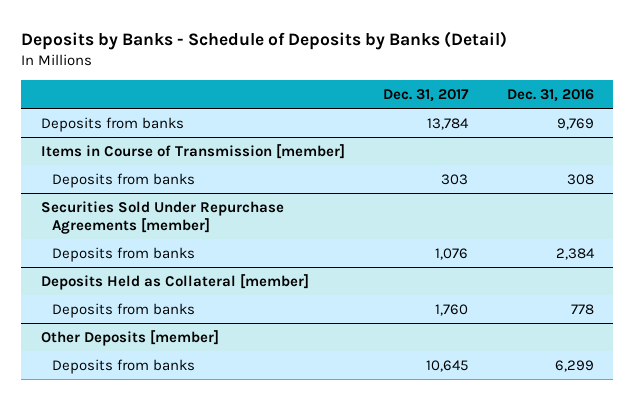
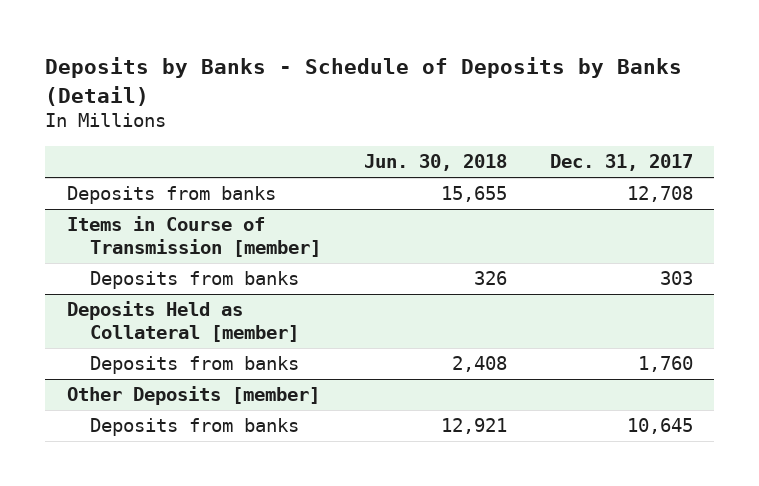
[506,89,594,103] Dec. 31, 2016 -> none
none -> [363,154,507,172] Jun. 30, 2018
[427,117,470,130] 13,784 -> [626,186,693,203] 12,708
[40,200,284,234] Securities Sold Under Repurchase Agreements [member] -> none
[52,246,196,262] Deposits from banks -> none

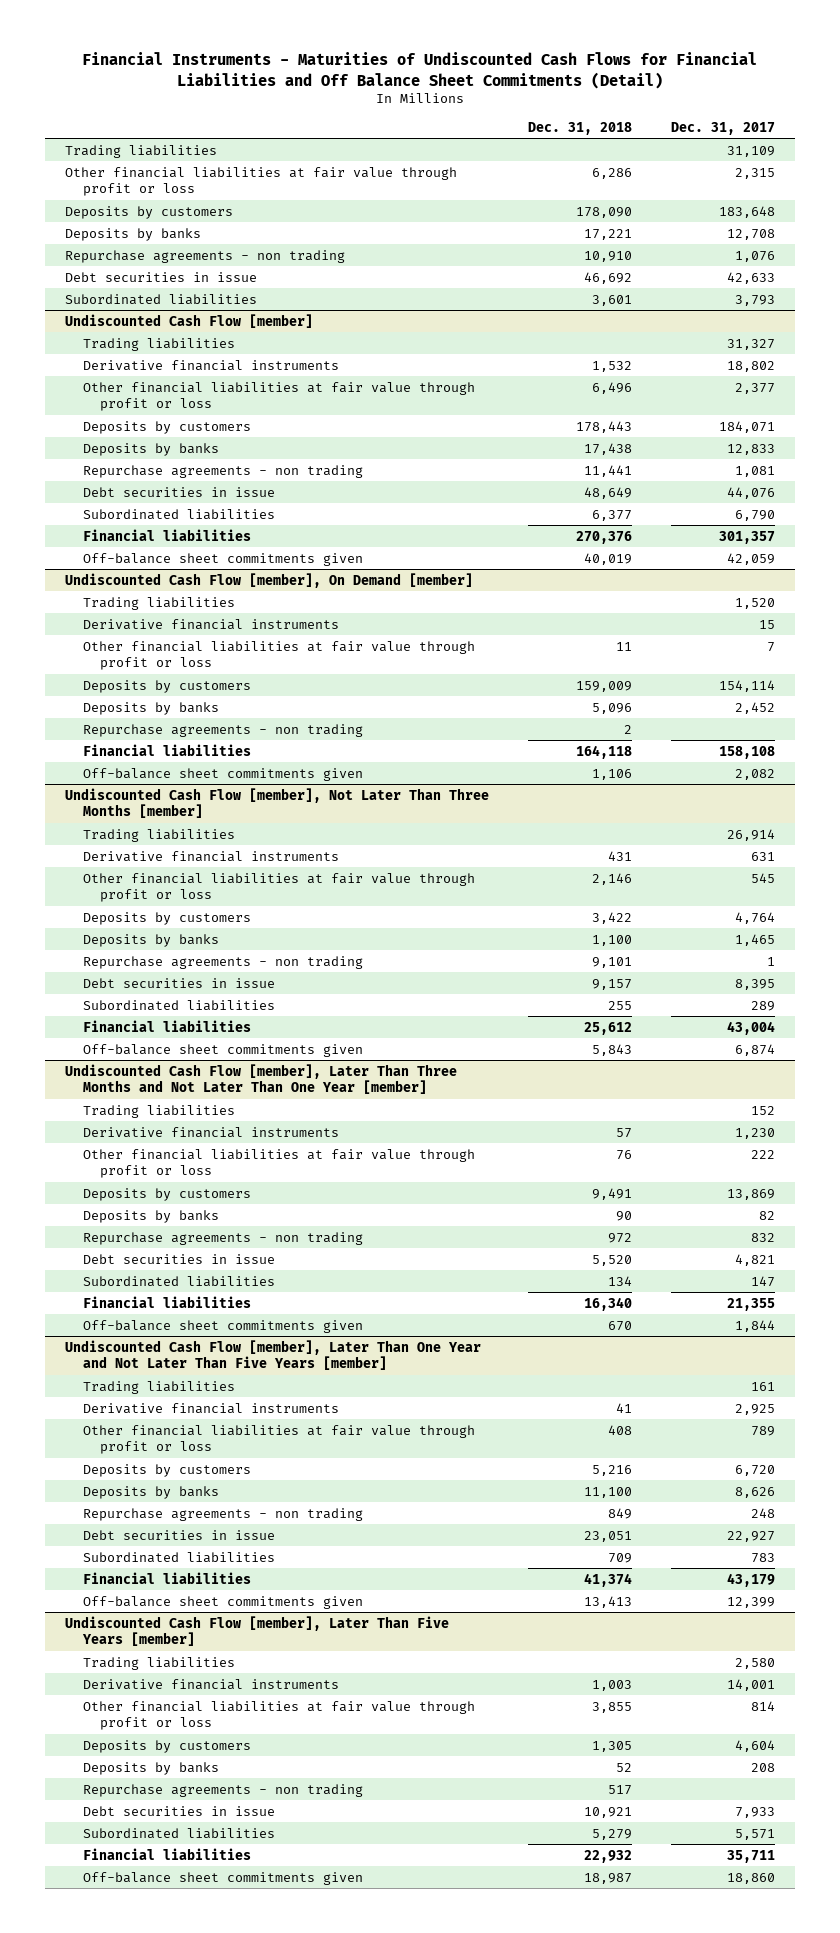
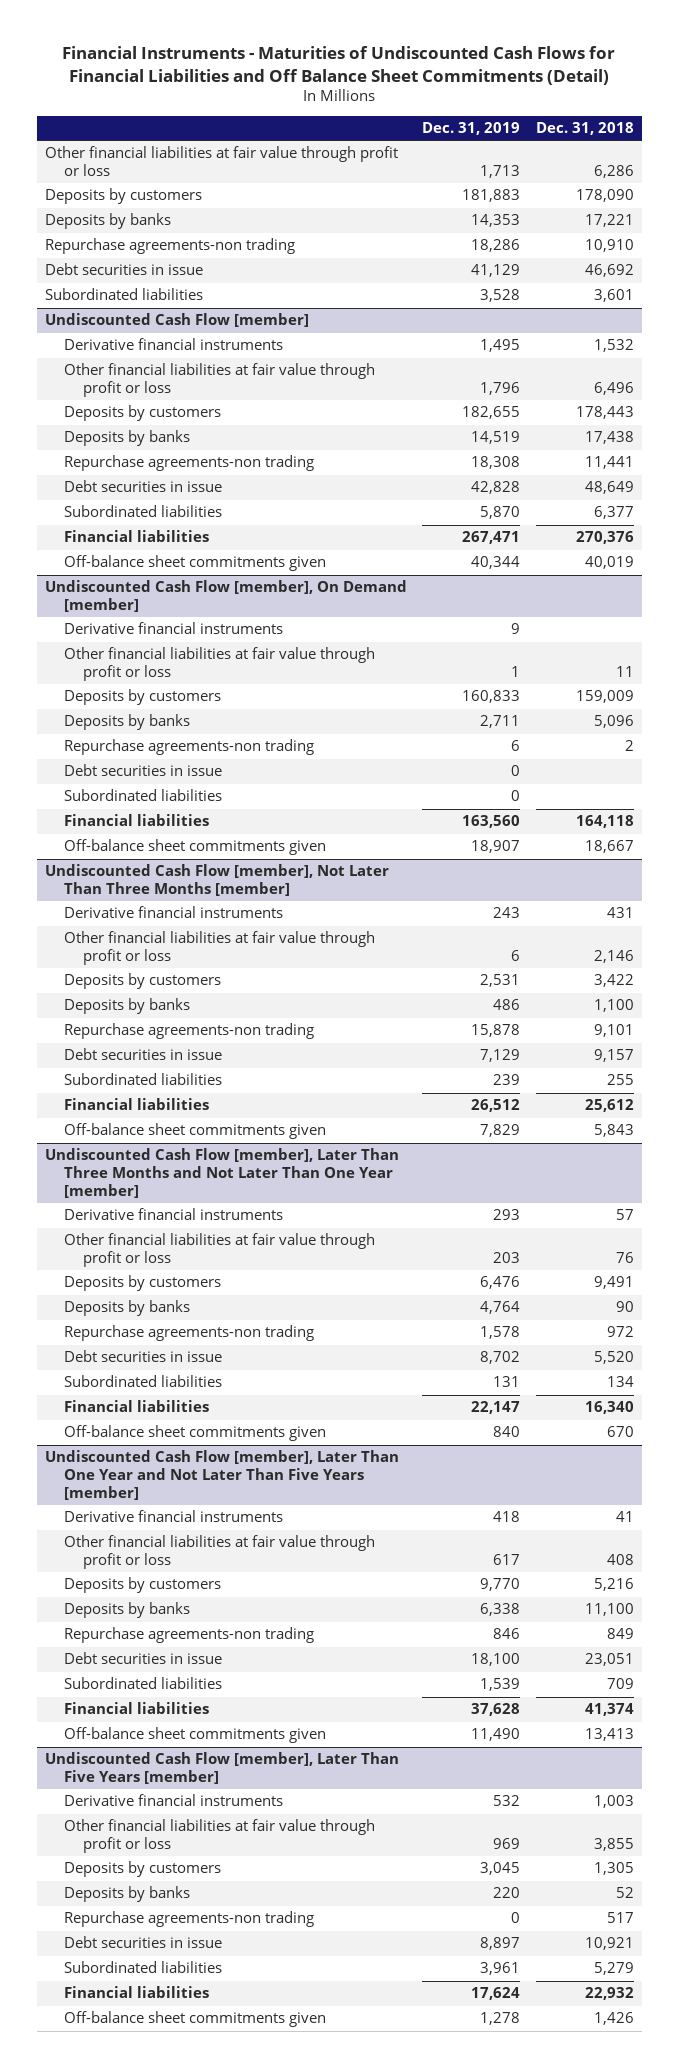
[671,122,776,136] Dec. 31, 2017 -> none
none -> [422,122,521,136] Dec. 31, 2019
[64,144,217,158] Trading liabilities -> none
[64,249,345,263] Repurchase agreements - non trading -> [44,238,295,255] Repurchase agreements-non trading
[82,337,235,351] Trading liabilities -> none
[82,464,363,478] Repurchase agreements - non trading -> [63,455,314,472] Repurchase agreements-non trading
[82,596,235,610] Trading liabilities -> none
[82,723,363,737] Repurchase agreements - non trading -> [63,739,314,756] Repurchase agreements-non trading
none -> [63,764,222,777] Debt securities in issue
none -> [63,789,222,802] Subordinated liabilities
[591,768,632,780] 1,106 -> [584,840,634,854] 18,667
[82,828,235,842] Trading liabilities -> none
[82,955,363,969] Repurchase agreements - non trading -> [63,1023,314,1040] Repurchase agreements-non trading
[82,1104,235,1118] Trading liabilities -> none
[82,1231,363,1245] Repurchase agreements - non trading -> [63,1325,314,1342] Repurchase agreements-non trading
[82,1380,235,1394] Trading liabilities -> none
[82,1507,363,1521] Repurchase agreements - non trading -> [63,1627,314,1644] Repurchase agreements-non trading
[82,1656,235,1670] Trading liabilities -> none
[82,1783,363,1797] Repurchase agreements - non trading -> [63,1911,314,1928] Repurchase agreements-non trading
[583,1872,632,1884] 18,987 -> [593,2012,634,2026] 1,426

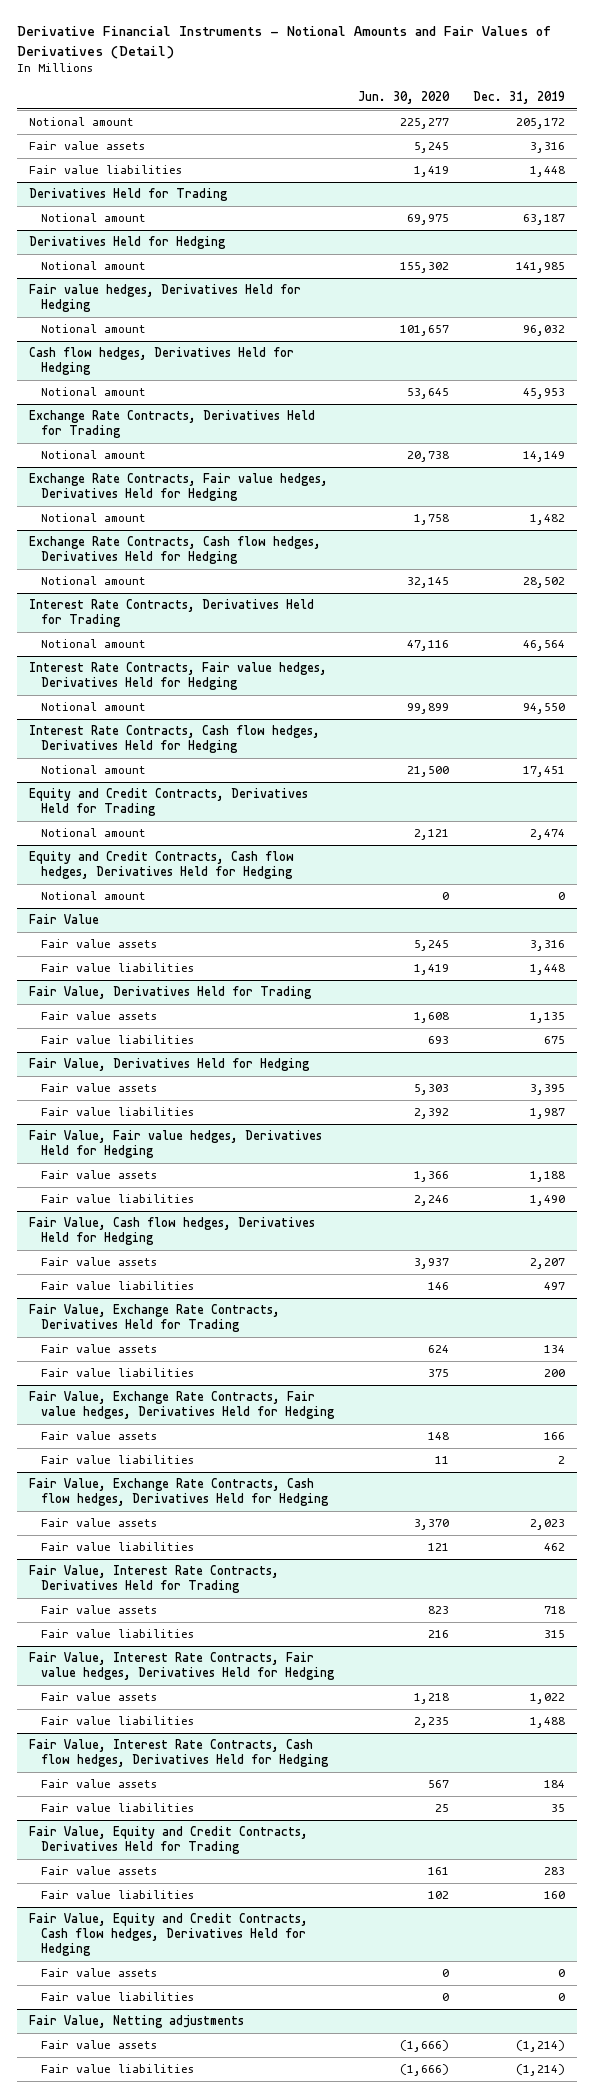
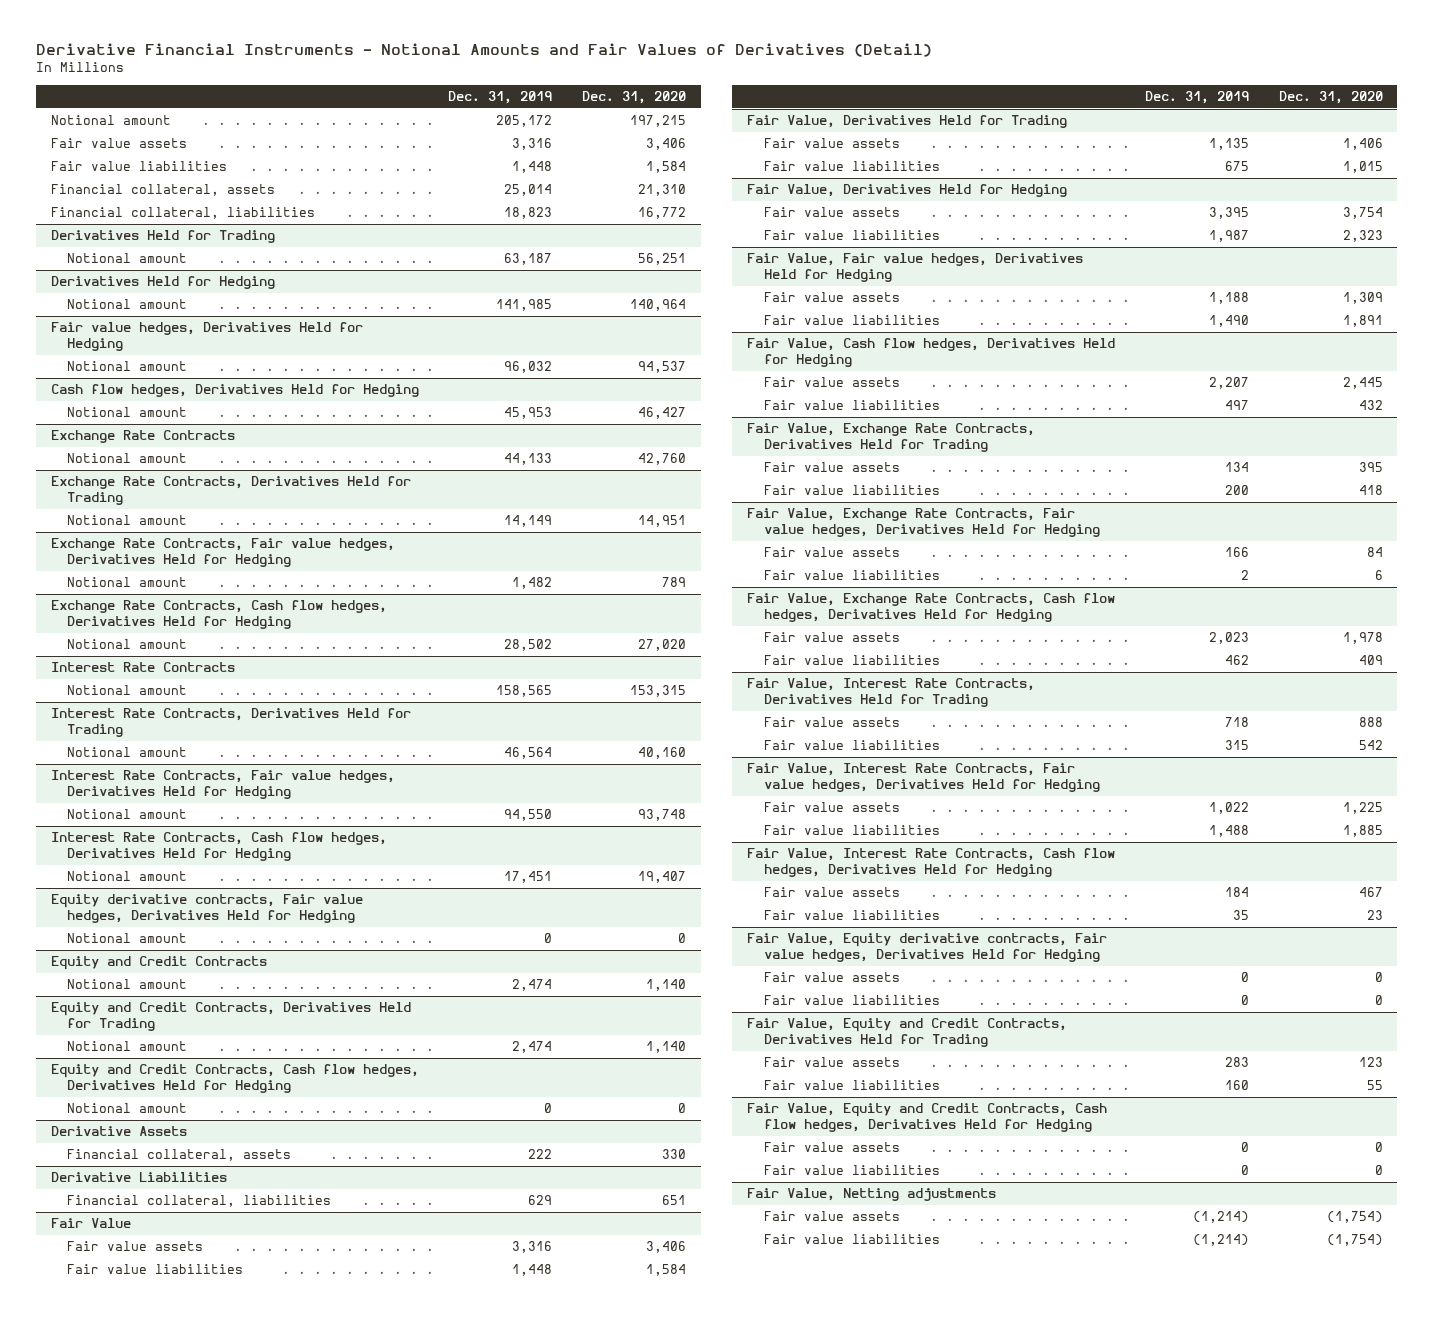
[357,91,450,105] Jun. 30, 2020 -> none
none -> [582,90,687,104] Dec. 31, 2020
none -> [50,184,275,197] Financial collateral, assets
none -> [50,207,315,220] Financial collateral, liabilities
none -> [50,430,235,444] Exchange Rate Contracts
none -> [67,453,188,464] Notional amount
none -> [50,662,235,673] Interest Rate Contracts
none -> [67,685,188,696] Notional amount
none -> [50,894,363,924] Equity derivative contracts, Fair value hedges, Derivatives Held for Hedging
none -> [67,933,188,944] Notional amount
none -> [50,956,267,971] Equity and Credit Contracts
none -> [67,979,188,990] Notional amount
none -> [50,1126,187,1137] Derivative Assets
none -> [67,1149,292,1162] Financial collateral, assets
none -> [50,1172,227,1183] Derivative Liabilities
none -> [67,1195,332,1208] Financial collateral, liabilities
none -> [747,933,1108,963] Fair Value, Equity derivative contracts, Fair value hedges, Derivatives Held for Hedging
none -> [763,972,900,983] Fair value assets
none -> [763,995,940,1006] Fair value liabilities

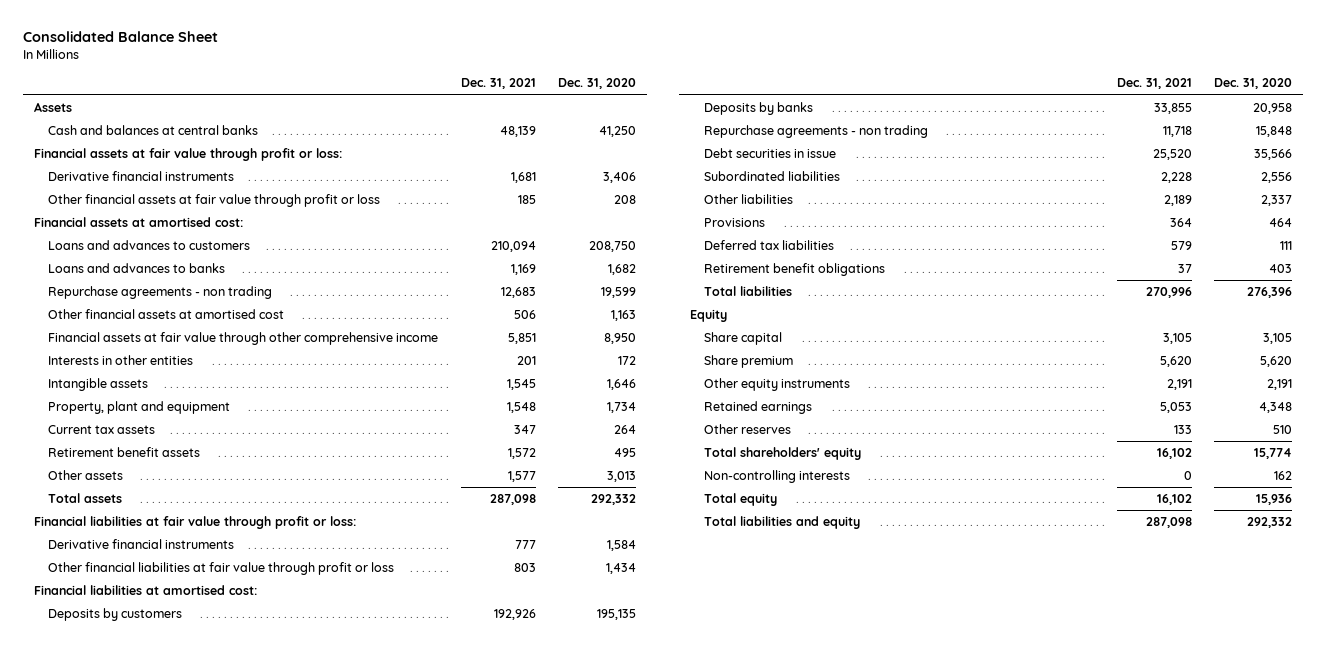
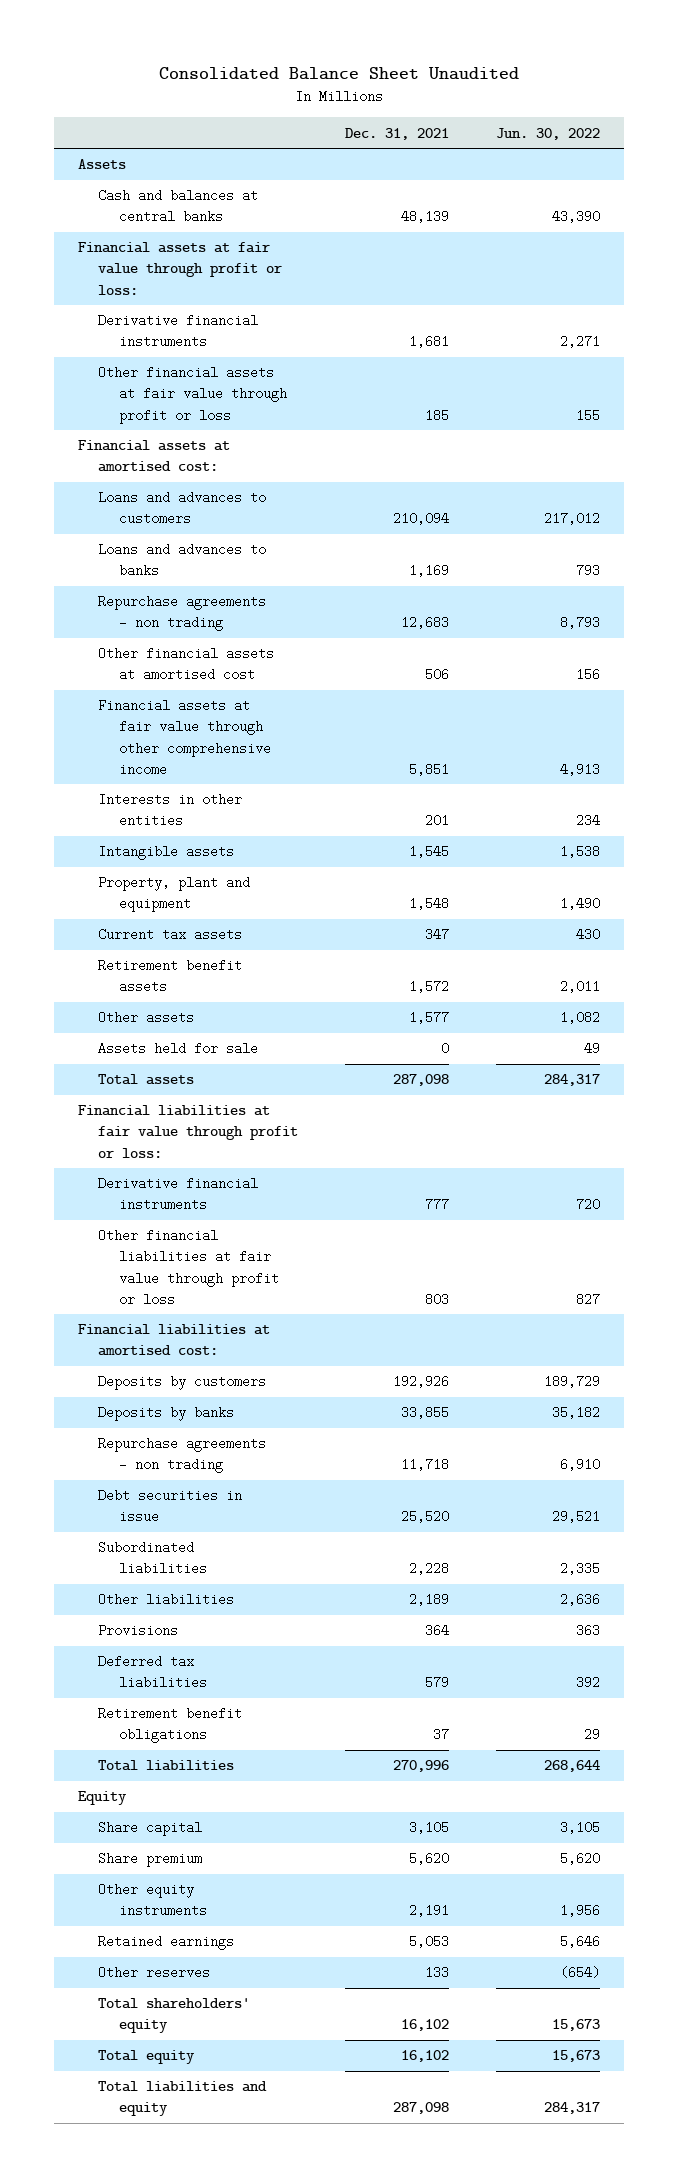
[22,30,218,42] Consolidated Balance Sheet -> [159,67,520,81] Consolidated Balance Sheet Unaudited
[558,78,637,90] Dec. 31, 2020 -> none
none -> [496,127,601,140] Jun. 30, 2022
none -> [98,1042,259,1056] Assets held for sale
[703,470,850,484] Non-controlling interests -> none

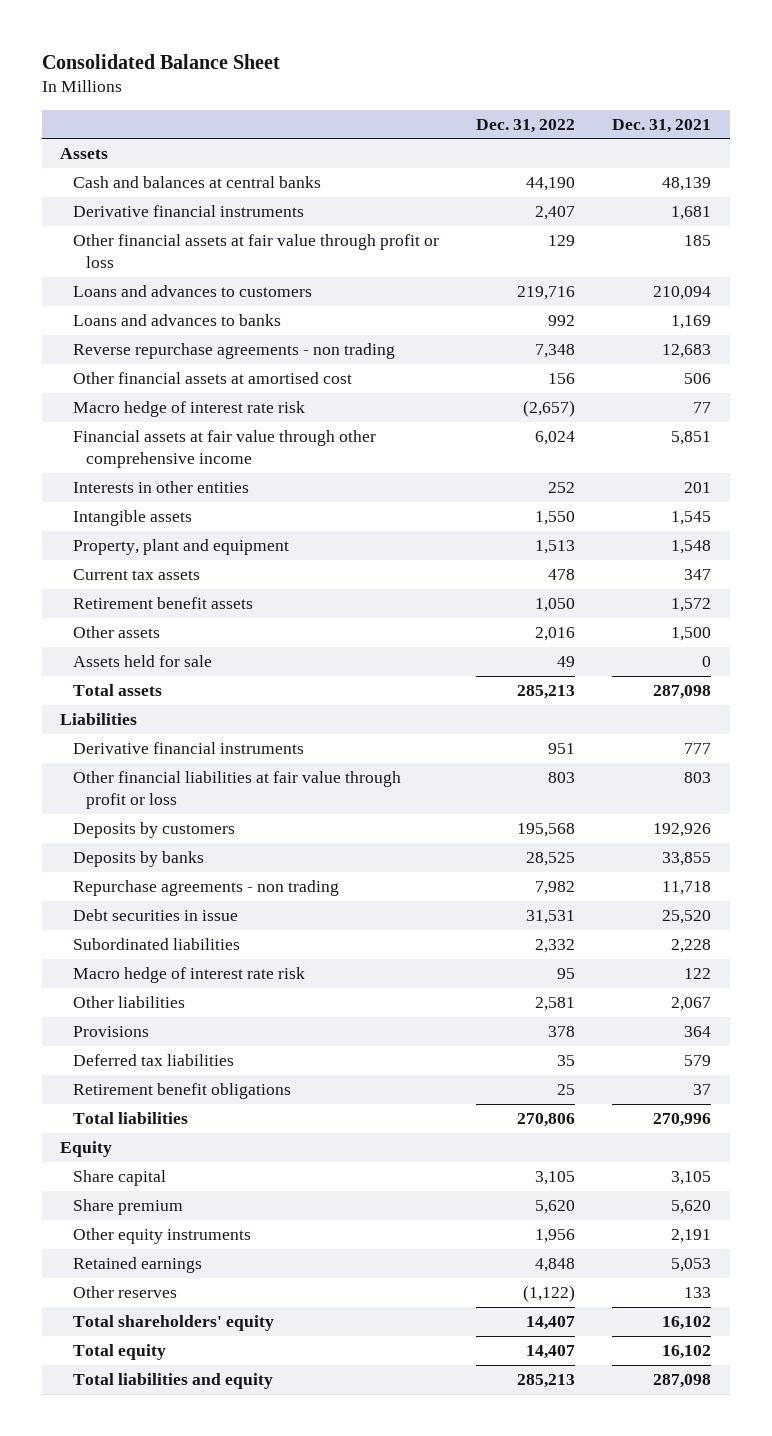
[159,67,520,81] Consolidated Balance Sheet Unaudited -> [42,53,281,69] Consolidated Balance Sheet
[496,127,601,140] Jun. 30, 2022 -> none
none -> [476,118,576,133] Dec. 31, 2022
[77,242,283,295] Financial assets at fair value through profit or loss: -> none
[77,440,230,473] Financial assets at amortised cost: -> none
[98,595,267,632] Repurchase agreements - non trading -> [73,343,396,360] Reverse repurchase agreements - non trading
none -> [73,401,306,418] Macro hedge of interest rate risk
[409,1011,450,1025] 1,577 -> [671,627,712,642] 1,500
[77,1105,299,1158] Financial liabilities at fair value through profit or loss: -> none
none -> [60,713,138,726] Liabilities
[77,1324,270,1357] Financial liabilities at amortised cost: -> none
none -> [73,967,306,984] Macro hedge of interest rate risk
[409,1593,450,1607] 2,189 -> [671,997,712,1012] 2,067

